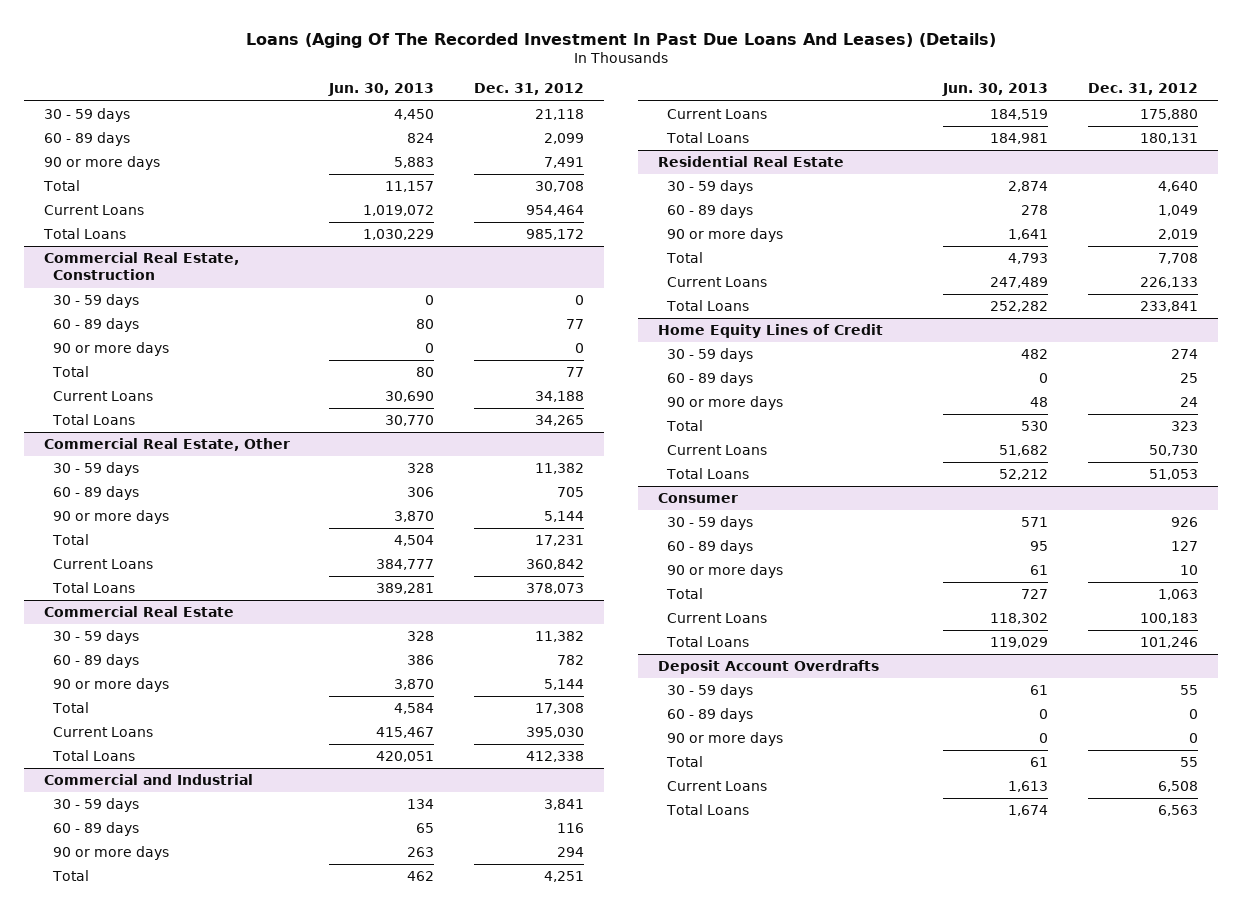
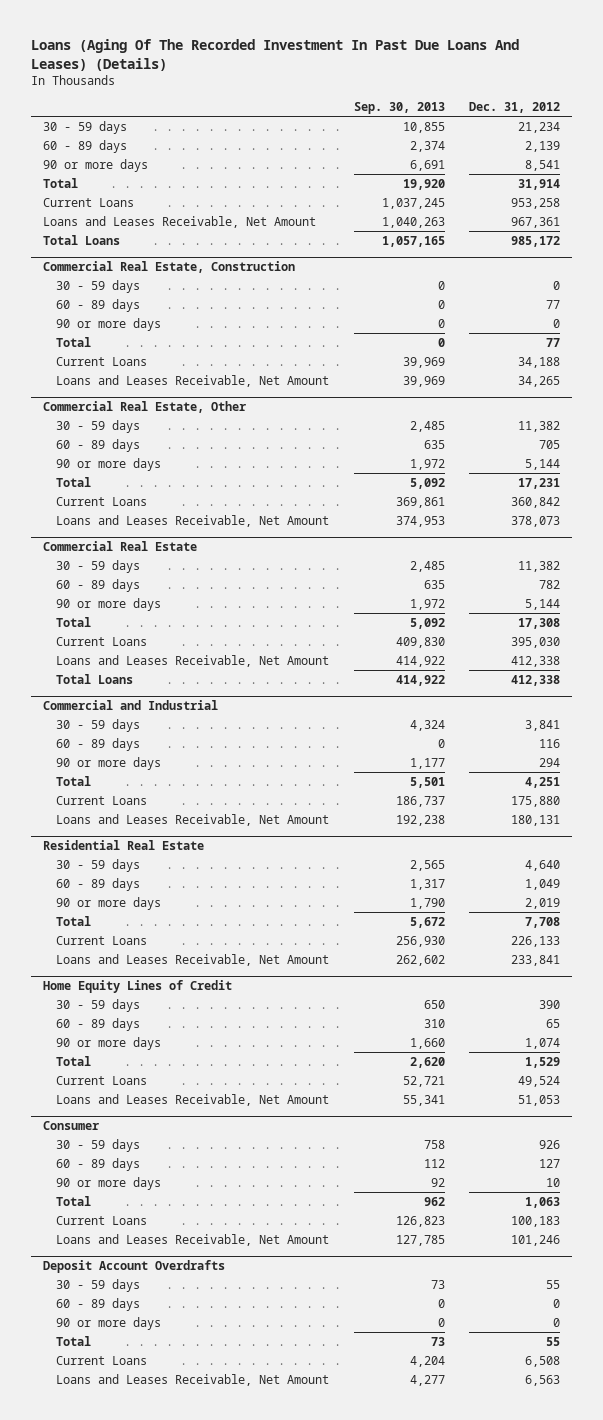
[328,83,435,97] Jun. 30, 2013 -> none
none -> [353,102,445,115] Sep. 30, 2013
[535,109,585,121] 21,118 -> [518,121,561,133] 21,234
[544,133,585,145] 2,099 -> [525,140,561,152] 2,139
[544,157,585,169] 7,491 -> [525,159,561,171] 8,541
[535,181,585,193] 30,708 -> [518,178,561,190] 31,914
[526,205,585,217] 954,464 -> [511,197,561,209] 953,258
none -> [42,215,316,228] Loans and Leases Receivable, Net Amount
[52,414,136,426] Total Loans -> [56,374,330,387] Loans and Leases Receivable, Net Amount
[52,582,136,594] Total Loans -> [56,514,330,527] Loans and Leases Receivable, Net Amount
none -> [56,654,330,667] Loans and Leases Receivable, Net Amount
[665,132,749,144] Total Loans -> [56,813,330,826] Loans and Leases Receivable, Net Amount
[665,300,749,312] Total Loans -> [56,953,330,966] Loans and Leases Receivable, Net Amount
[1171,349,1199,360] 274 -> [539,999,561,1009] 390
[1180,373,1199,384] 25 -> [546,1018,561,1028] 65
[1180,397,1199,408] 24 -> [525,1037,561,1049] 1,074
[1171,421,1199,432] 323 -> [525,1056,561,1068] 1,529
[1149,445,1199,457] 50,730 -> [518,1075,561,1087] 49,524
[665,468,749,480] Total Loans -> [56,1093,330,1106] Loans and Leases Receivable, Net Amount
[665,636,749,648] Total Loans -> [56,1233,330,1246] Loans and Leases Receivable, Net Amount
[665,804,749,816] Total Loans -> [56,1373,330,1386] Loans and Leases Receivable, Net Amount

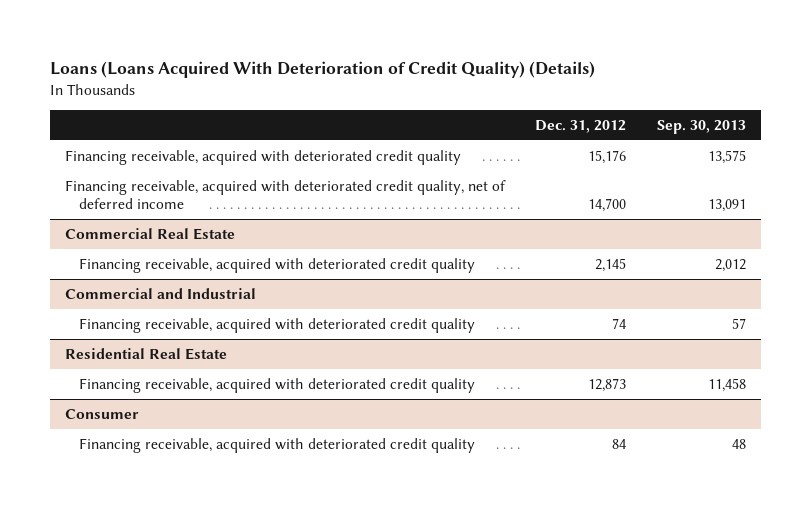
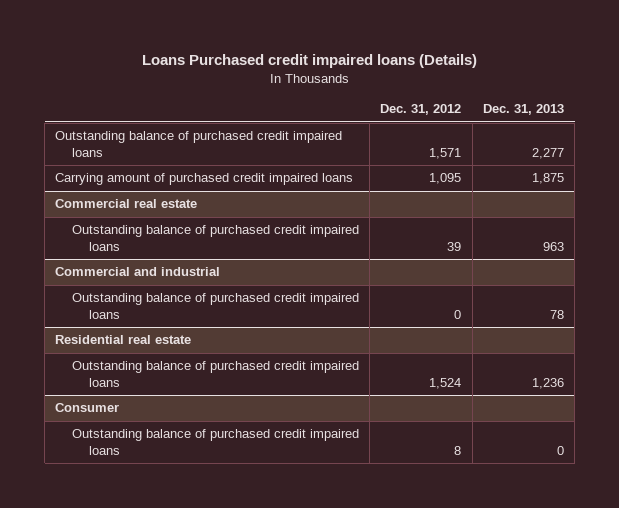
[50,61,596,79] Loans (Loans Acquired With Deterioration of Credit Quality) (Details) -> [141,53,477,68] Loans Purchased credit impaired loans (Details)
[656,119,746,134] Sep. 30, 2013 -> none
none -> [482,104,564,116] Dec. 31, 2013
[65,149,462,165] Financing receivable, acquired with deteriorated credit quality -> none
[65,179,507,210] Financing receivable, acquired with deteriorated credit quality, net of deferred income -> none
[78,257,475,273] Financing receivable, acquired with deteriorated credit quality -> none
[78,317,475,333] Financing receivable, acquired with deteriorated credit quality -> none
[78,377,475,393] Financing receivable, acquired with deteriorated credit quality -> none
none -> [55,131,343,157] Outstanding balance of purchased credit impaired loans
none -> [55,173,354,186] Carrying amount of purchased credit impaired loans
[65,227,236,240] Commercial Real Estate -> [55,199,198,209] Commercial real estate
none -> [71,225,359,251] Outstanding balance of purchased credit impaired loans
[65,287,257,299] Commercial and Industrial -> [55,267,221,277] Commercial and industrial
none -> [71,293,359,319] Outstanding balance of purchased credit impaired loans
[65,347,228,360] Residential Real Estate -> [55,335,192,345] Residential real estate
none -> [71,361,359,387] Outstanding balance of purchased credit impaired loans
[78,437,475,453] Financing receivable, acquired with deteriorated credit quality -> none
none -> [71,429,359,455] Outstanding balance of purchased credit impaired loans

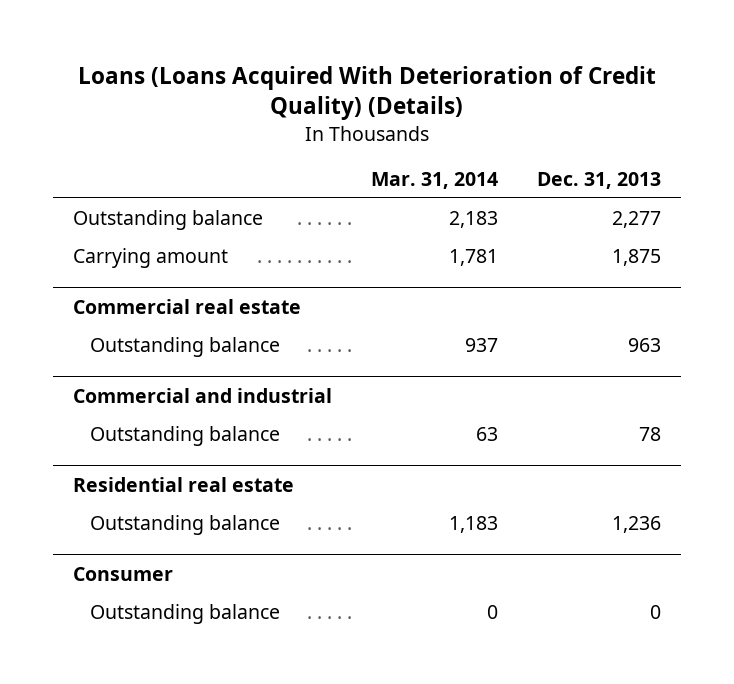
[141,53,477,68] Loans Purchased credit impaired loans (Details) -> [78,65,657,121] Loans (Loans Acquired With Deterioration of Credit Quality) (Details)
[380,104,462,116] Dec. 31, 2012 -> none
none -> [371,172,499,190] Mar. 31, 2014
[55,131,343,157] Outstanding balance of purchased credit impaired loans -> [72,209,263,230] Outstanding balance
[55,173,354,186] Carrying amount of purchased credit impaired loans -> [72,247,228,268] Carrying amount
[71,225,359,251] Outstanding balance of purchased credit impaired loans -> [89,336,280,357] Outstanding balance
[71,293,359,319] Outstanding balance of purchased credit impaired loans -> [89,425,280,446] Outstanding balance
[71,361,359,387] Outstanding balance of purchased credit impaired loans -> [89,514,280,535] Outstanding balance
[71,429,359,455] Outstanding balance of purchased credit impaired loans -> [89,603,280,624] Outstanding balance

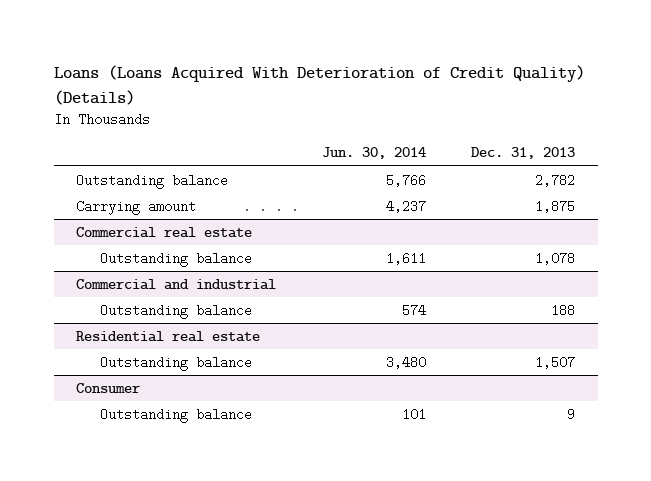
[371,172,499,190] Mar. 31, 2014 -> none
none -> [321,147,426,160] Jun. 30, 2014
[612,210,662,228] 2,277 -> [534,173,575,187] 2,782
[628,337,662,352] 963 -> [534,251,575,265] 1,078
[639,426,662,441] 78 -> [550,303,575,317] 188
[612,515,662,533] 1,236 -> [534,355,575,369] 1,507
[650,604,662,619] 0 -> [566,407,575,421] 9

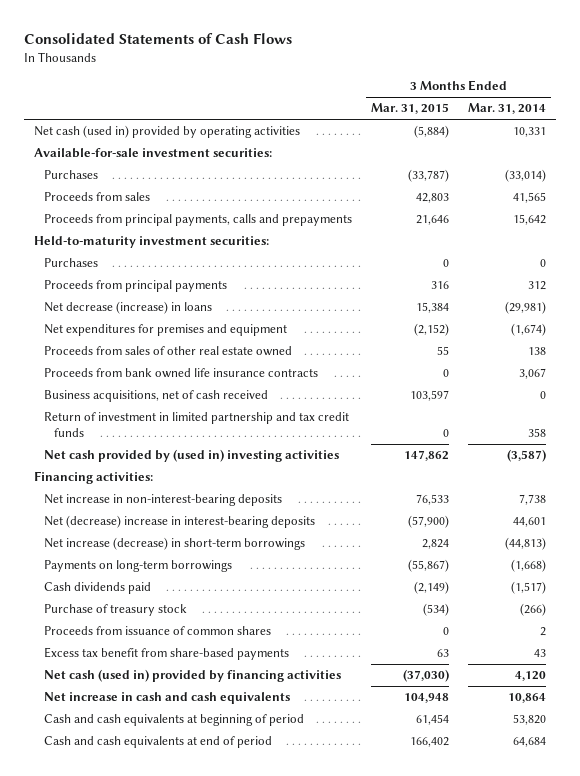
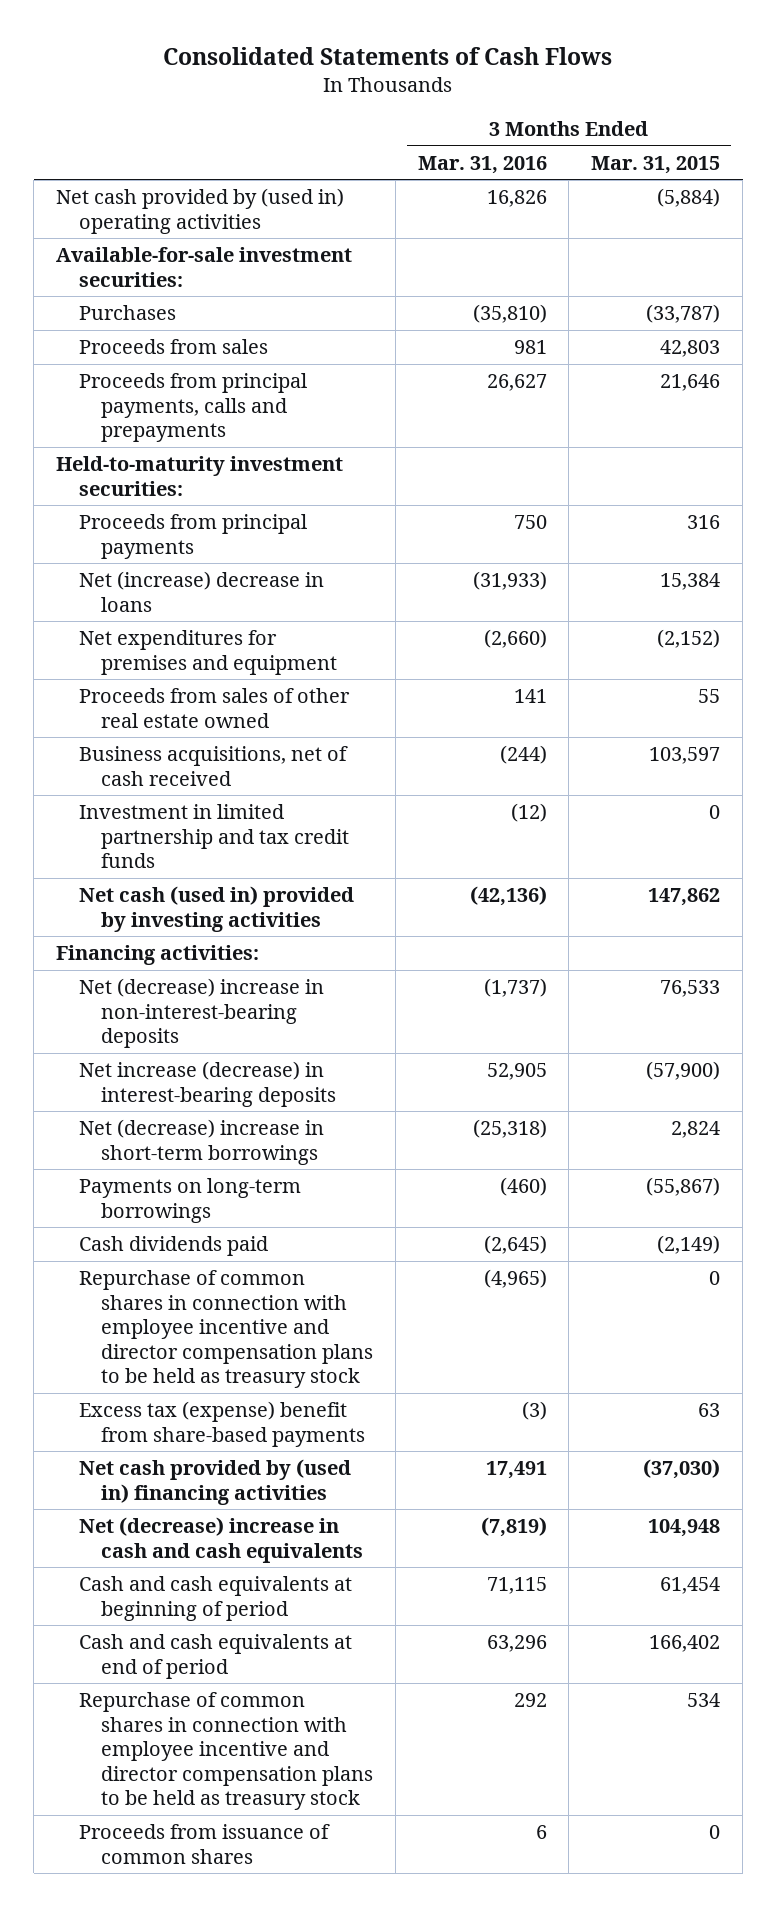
[468,103,547,115] Mar. 31, 2014 -> none
none -> [417,155,547,174] Mar. 31, 2016
[33,125,300,139] Net cash (used in) provided by operating activities -> [56,188,345,234] Net cash provided by (used in) operating activities
[43,258,98,268] Purchases -> none
[43,301,212,315] Net decrease (increase) in loans -> [78,571,324,612] Net (increase) decrease in loans
[43,368,318,379] Proceeds from bank owned life insurance contracts -> none
[43,412,349,438] Return of investment in limited partnership and tax credit funds -> [78,804,350,869] Investment in limited partnership and tax credit funds
[43,449,339,463] Net cash provided by (used in) investing activities -> [78,886,354,932] Net cash (used in) provided by investing activities
[43,494,282,507] Net increase in non-interest-bearing deposits -> [78,978,324,1049] Net (decrease) increase in non-interest-bearing deposits
[43,515,315,529] Net (decrease) increase in interest-bearing deposits -> [78,1061,337,1107] Net increase (decrease) in interest-bearing deposits
[43,537,305,551] Net increase (decrease) in short-term borrowings -> [78,1119,324,1165] Net (decrease) increase in short-term borrowings
[43,604,187,617] Purchase of treasury stock -> none
none -> [78,1270,374,1389] Repurchase of common shares in connection with employee incentive and director compensation plans to be held as treasury stock
[43,647,289,661] Excess tax benefit from share-based payments -> [78,1401,366,1447] Excess tax (expense) benefit from share-based payments
[43,669,341,683] Net cash (used in) provided by financing activities -> [78,1459,351,1505] Net cash provided by (used in) financing activities
[43,692,290,705] Net increase in cash and cash equivalents -> [78,1517,364,1563] Net (decrease) increase in cash and cash equivalents
none -> [78,1692,374,1811] Repurchase of common shares in connection with employee incentive and director compensation plans to be held as treasury stock
[43,626,271,636] Proceeds from issuance of common shares -> [78,1824,330,1864] Proceeds from issuance of common shares

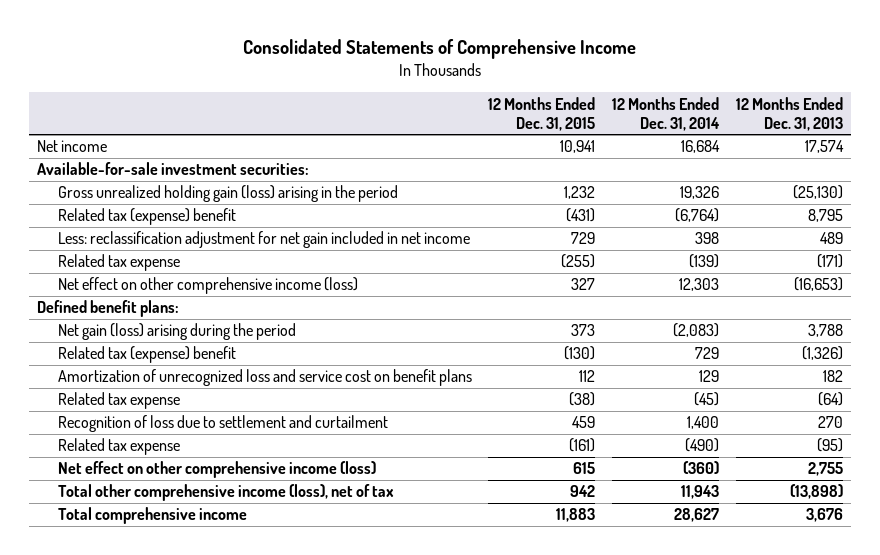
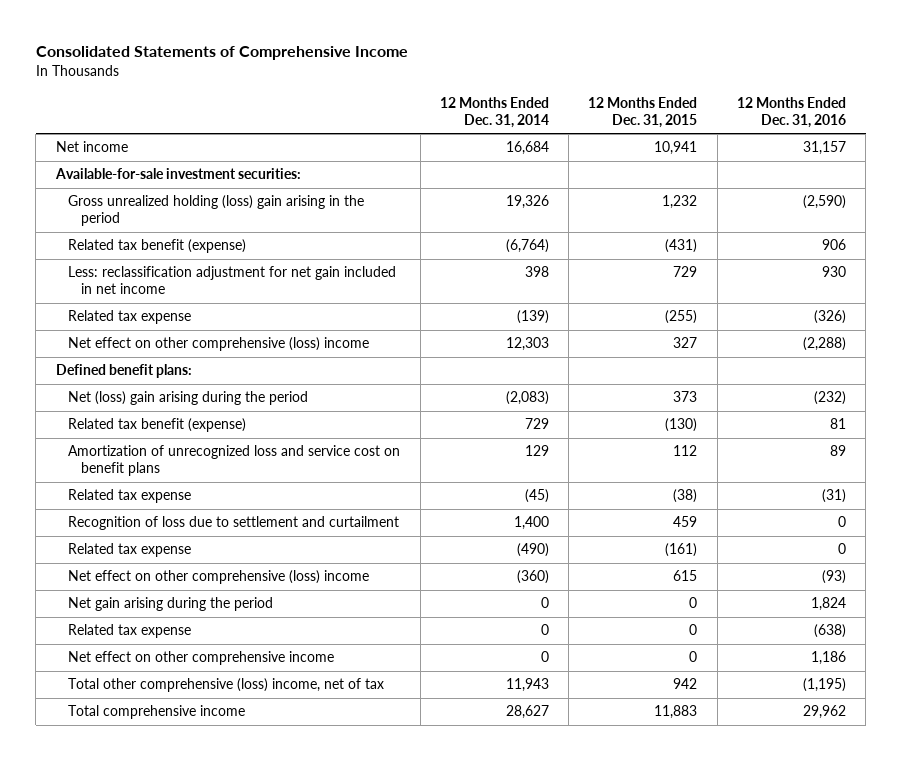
[735,96,843,131] 12 Months Ended Dec. 31, 2013 -> none
none -> [736,97,846,129] 12 Months Ended Dec. 31, 2016
[57,185,398,203] Gross unrealized holding gain (loss) arising in the period -> [68,195,365,227] Gross unrealized holding (loss) gain arising in the period
[57,208,236,226] Related tax (expense) benefit -> [68,239,247,254] Related tax benefit (expense)
[57,277,358,295] Net effect on other comprehensive income (loss) -> [68,337,370,352] Net effect on other comprehensive (loss) income
[57,323,296,341] Net gain (loss) arising during the period -> [68,391,309,406] Net (loss) gain arising during the period
[57,346,236,364] Related tax (expense) benefit -> [68,418,247,433] Related tax benefit (expense)
[57,461,376,479] Net effect on other comprehensive income (loss) -> [68,570,370,585] Net effect on other comprehensive (loss) income
none -> [68,597,274,612] Net gain arising during the period
none -> [68,624,192,639] Related tax expense
none -> [68,651,335,666] Net effect on other comprehensive income
[57,484,394,502] Total other comprehensive income (loss), net of tax -> [68,678,385,693] Total other comprehensive (loss) income, net of tax

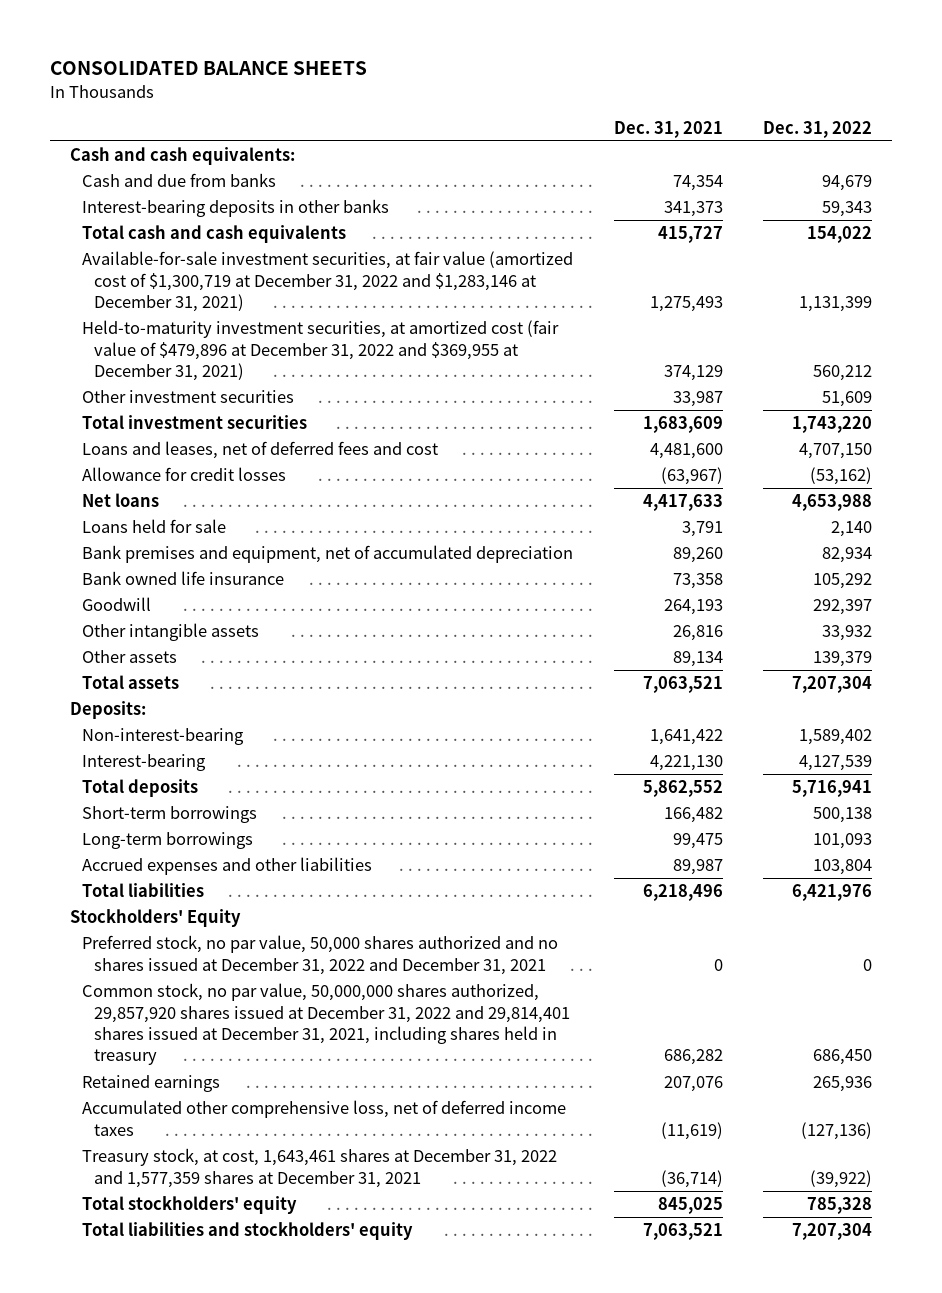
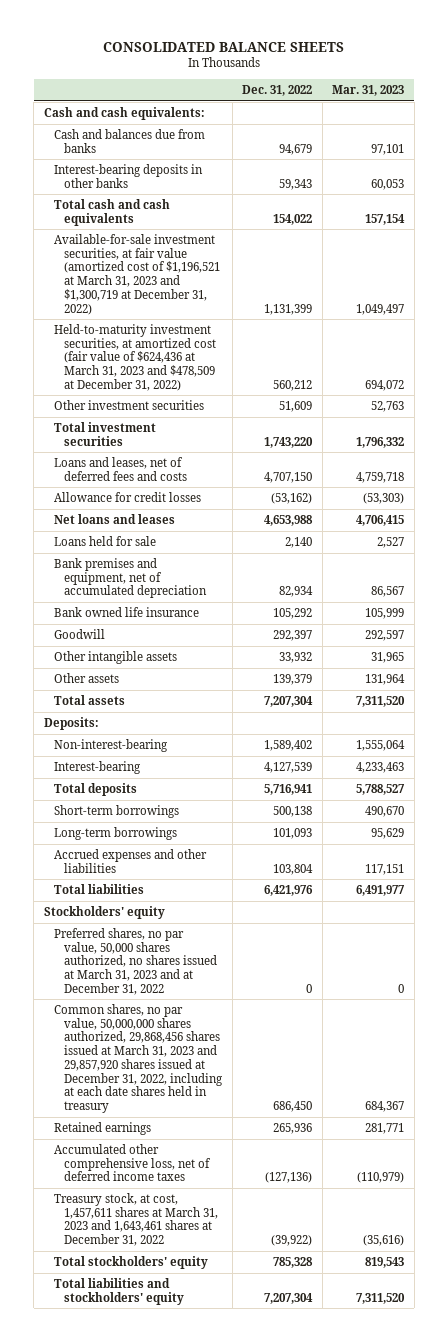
[613,120,723,138] Dec. 31, 2021 -> none
none -> [332,84,405,96] Mar. 31, 2023
[81,173,276,188] Cash and due from banks -> [53,128,205,153] Cash and balances due from banks
[81,251,573,313] Available-for-sale investment securities, at fair value (amortized cost of $1,300,719 at December 31, 2022 and $1,283,146 at December 31, 2021) -> [53,233,220,315] Available-for-sale investment securities, at fair value (amortized cost of $1,196,521 at March 31, 2023 and $1,300,719 at December 31, 2022)
[81,320,559,382] Held-to-maturity investment securities, at amortized cost (fair value of $479,896 at December 31, 2022 and $369,955 at December 31, 2021) -> [53,323,216,391] Held-to-maturity investment securities, at amortized cost (fair value of $624,436 at March 31, 2023 and $478,509 at December 31, 2022)
[81,441,438,460] Loans and leases, net of deferred fees and cost -> [53,456,187,481] Loans and leases, net of deferred fees and costs
[81,493,159,508] Net loans -> [53,513,175,524] Net loans and leases
[70,909,242,928] Stockholders' Equity -> [43,905,165,919] Stockholders' equity
[81,935,558,975] Preferred stock, no par value, 50,000 shares authorized and no shares issued at December 31, 2022 and December 31, 2021 -> [53,927,217,995] Preferred shares, no par value, 50,000 shares authorized, no shares issued at March 31, 2023 and at December 31, 2022
[81,983,570,1066] Common stock, no par value, 50,000,000 shares authorized, 29,857,920 shares issued at December 31, 2022 and 29,814,401 shares issued at December 31, 2021, including shares held in treasury -> [53,1003,223,1113] Common shares, no par value, 50,000,000 shares authorized, 29,868,456 shares issued at March 31, 2023 and 29,857,920 shares issued at December 31, 2022, including at each date shares held in treasury
[81,1148,557,1188] Treasury stock, at cost, 1,643,461 shares at December 31, 2022 and 1,577,359 shares at December 31, 2021 -> [53,1192,218,1247] Treasury stock, at cost, 1,457,611 shares at March 31, 2023 and 1,643,461 shares at December 31, 2022

